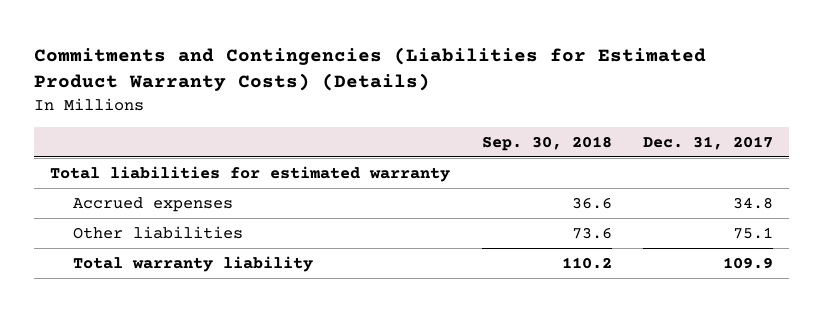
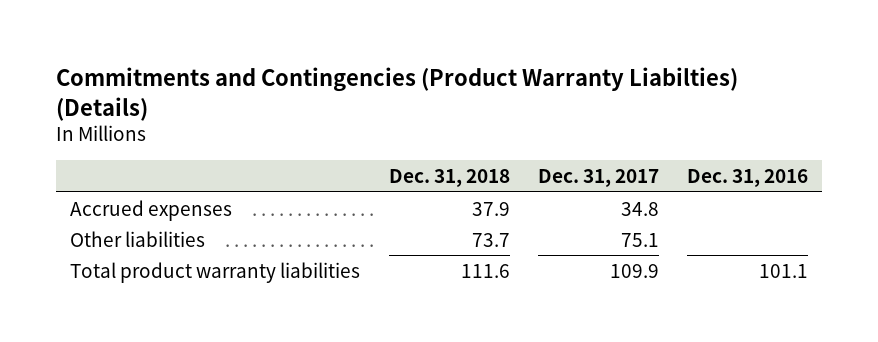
[34,46,707,92] Commitments and Contingencies (Liabilities for Estimated Product Warranty Costs) (Details) -> [56,66,739,121] Commitments and Contingencies (Product Warranty Liabilties) (Details)
[481,135,612,151] Sep. 30, 2018 -> none
none -> [388,169,510,188] Dec. 31, 2018
none -> [686,169,808,188] Dec. 31, 2016
[50,165,451,182] Total liabilities for estimated warranty -> none
[73,255,314,272] Total warranty liability -> [70,261,361,283] Total product warranty liabilities

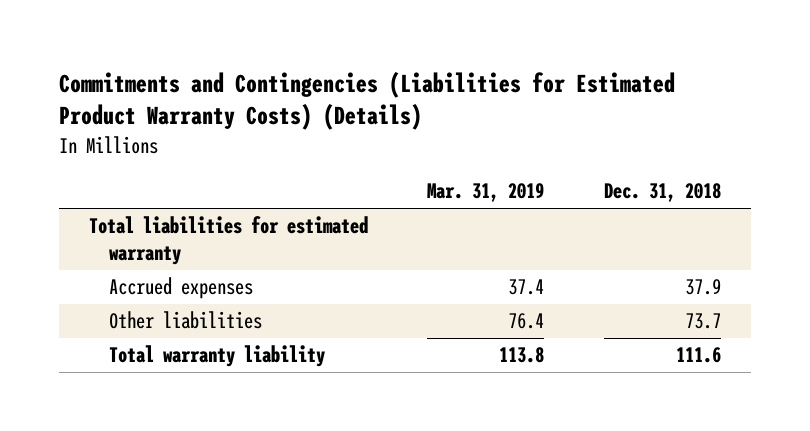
[56,66,739,121] Commitments and Contingencies (Product Warranty Liabilties) (Details) -> [58,70,675,131] Commitments and Contingencies (Liabilities for Estimated Product Warranty Costs) (Details)
[537,169,659,188] Dec. 31, 2017 -> none
[686,169,808,188] Dec. 31, 2016 -> none
none -> [427,183,545,203] Mar. 31, 2019
none -> [88,216,368,265] Total liabilities for estimated warranty
[70,261,361,283] Total product warranty liabilities -> [108,345,325,368] Total warranty liability

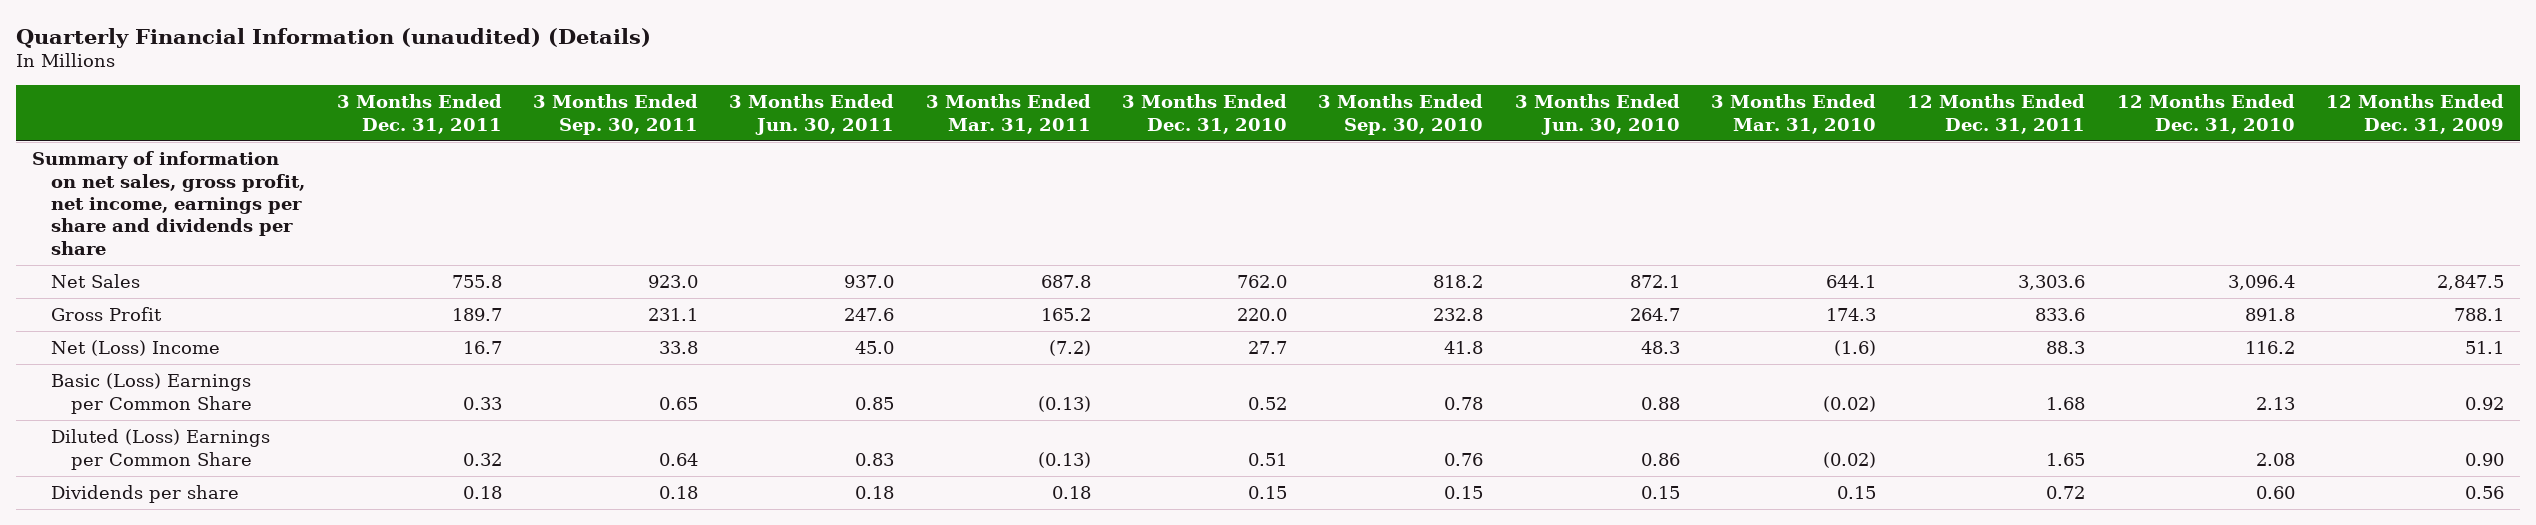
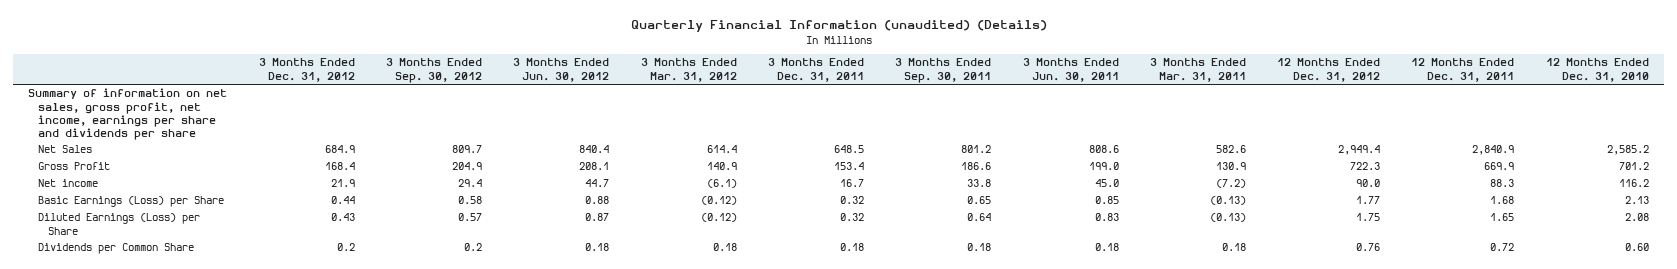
[1122,94,1288,134] 3 Months Ended Dec. 31, 2010 -> none
[1318,94,1484,135] 3 Months Ended Sep. 30, 2010 -> none
[1514,94,1680,135] 3 Months Ended Jun. 30, 2010 -> none
[1711,94,1877,134] 3 Months Ended Mar. 31, 2010 -> none
[2326,94,2505,134] 12 Months Ended Dec. 31, 2009 -> none
none -> [258,58,355,82] 3 Months Ended Dec. 31, 2012
none -> [386,58,483,83] 3 Months Ended Sep. 30, 2012
none -> [513,58,610,82] 3 Months Ended Jun. 30, 2012
none -> [640,58,737,82] 3 Months Ended Mar. 31, 2012
none -> [1277,58,1381,82] 12 Months Ended Dec. 31, 2012
[451,275,502,289] 755.8 -> [833,145,864,154] 648.5
[648,275,699,289] 923.0 -> [961,145,992,154] 801.2
[844,275,895,289] 937.0 -> [1088,145,1119,154] 808.6
[1040,275,1091,289] 687.8 -> [1215,145,1246,154] 582.6
[2018,275,2086,291] 3,303.6 -> [1472,145,1515,156] 2,840.9
[2227,275,2295,291] 3,096.4 -> [1606,145,1649,156] 2,585.2
[451,308,502,322] 189.7 -> [833,162,864,171] 153.4
[648,308,699,322] 231.1 -> [961,162,992,171] 186.6
[844,308,895,322] 247.6 -> [1088,162,1119,171] 199.0
[1040,308,1091,322] 165.2 -> [1215,162,1246,171] 130.9
[2035,308,2086,322] 833.6 -> [1484,162,1515,171] 669.9
[2244,308,2295,322] 891.8 -> [1618,162,1649,171] 701.2
[51,340,221,357] Net (Loss) Income -> [38,179,99,188] Net income
[51,373,252,414] Basic (Loss) Earnings per Common Share -> [38,196,225,208] Basic Earnings (Loss) per Share
[462,396,502,410] 0.33 -> [839,196,864,205] 0.32
[51,429,271,470] Diluted (Loss) Earnings per Common Share -> [38,213,201,235] Diluted Earnings (Loss) per Share
[51,485,240,504] Dividends per share -> [38,243,195,255] Dividends per Common Share

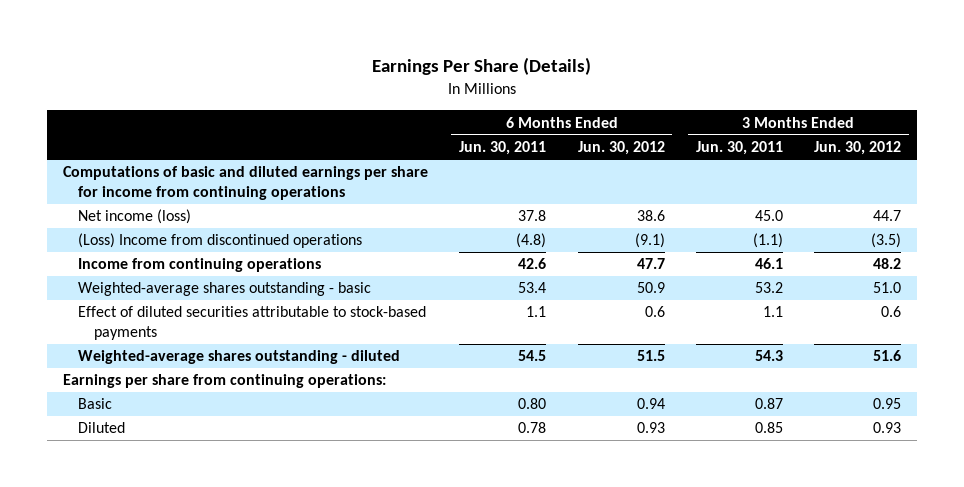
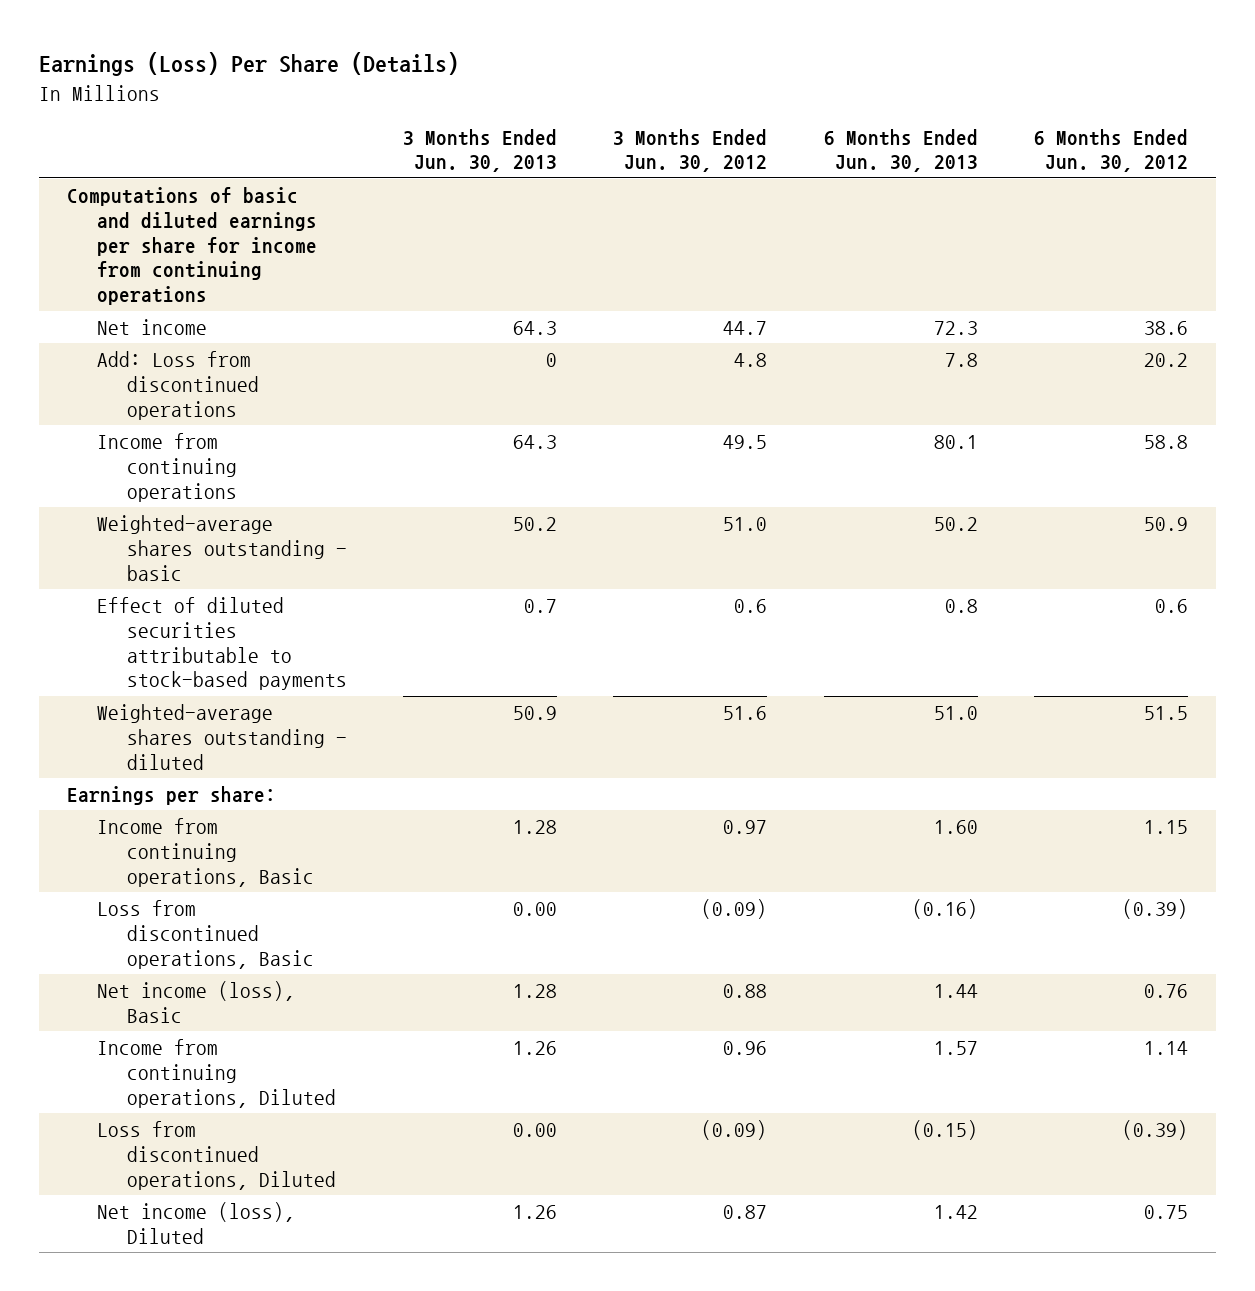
[372,57,592,76] Earnings Per Share (Details) -> [38,52,459,77] Earnings (Loss) Per Share (Details)
[459,141,547,156] Jun. 30, 2011 -> none
[695,141,783,156] Jun. 30, 2011 -> none
none -> [402,128,557,173] 3 Months Ended Jun. 30, 2013
none -> [823,128,978,173] 6 Months Ended Jun. 30, 2013
[78,209,192,225] Net income (loss) -> [96,318,207,335] Net income
[78,233,363,249] (Loss) Income from discontinued operations -> [96,350,259,420] Add: Loss from discontinued operations
[634,233,665,249] (9.1) -> [1144,352,1189,367] 20.2
[871,233,902,249] (3.5) -> [734,352,768,367] 4.8
[636,258,665,270] 47.7 -> [1144,434,1189,449] 58.8
[873,258,902,270] 48.2 -> [723,434,768,449] 49.5
[63,374,387,389] Earnings per share from continuing operations: -> [66,785,276,805] Earnings per share:
[78,398,113,410] Basic -> [96,817,314,887] Income from continuing operations, Basic
[636,398,665,410] 0.94 -> [1144,819,1189,834] 1.15
[873,398,902,410] 0.95 -> [723,819,768,834] 0.97
none -> [96,899,314,969] Loss from discontinued operations, Basic
none -> [96,980,295,1023] Net income (loss), Basic
[78,422,126,434] Diluted -> [96,1038,336,1108] Income from continuing operations, Diluted
[636,422,665,434] 0.93 -> [1144,1040,1189,1055] 1.14
[873,422,902,434] 0.93 -> [723,1040,768,1055] 0.96
none -> [96,1120,336,1190] Loss from discontinued operations, Diluted
none -> [96,1201,295,1244] Net income (loss), Diluted

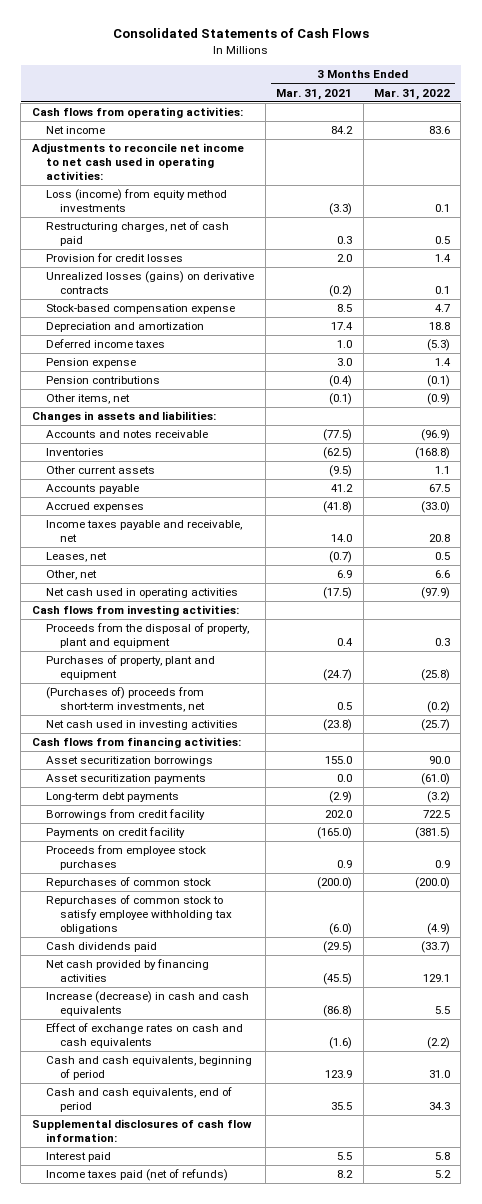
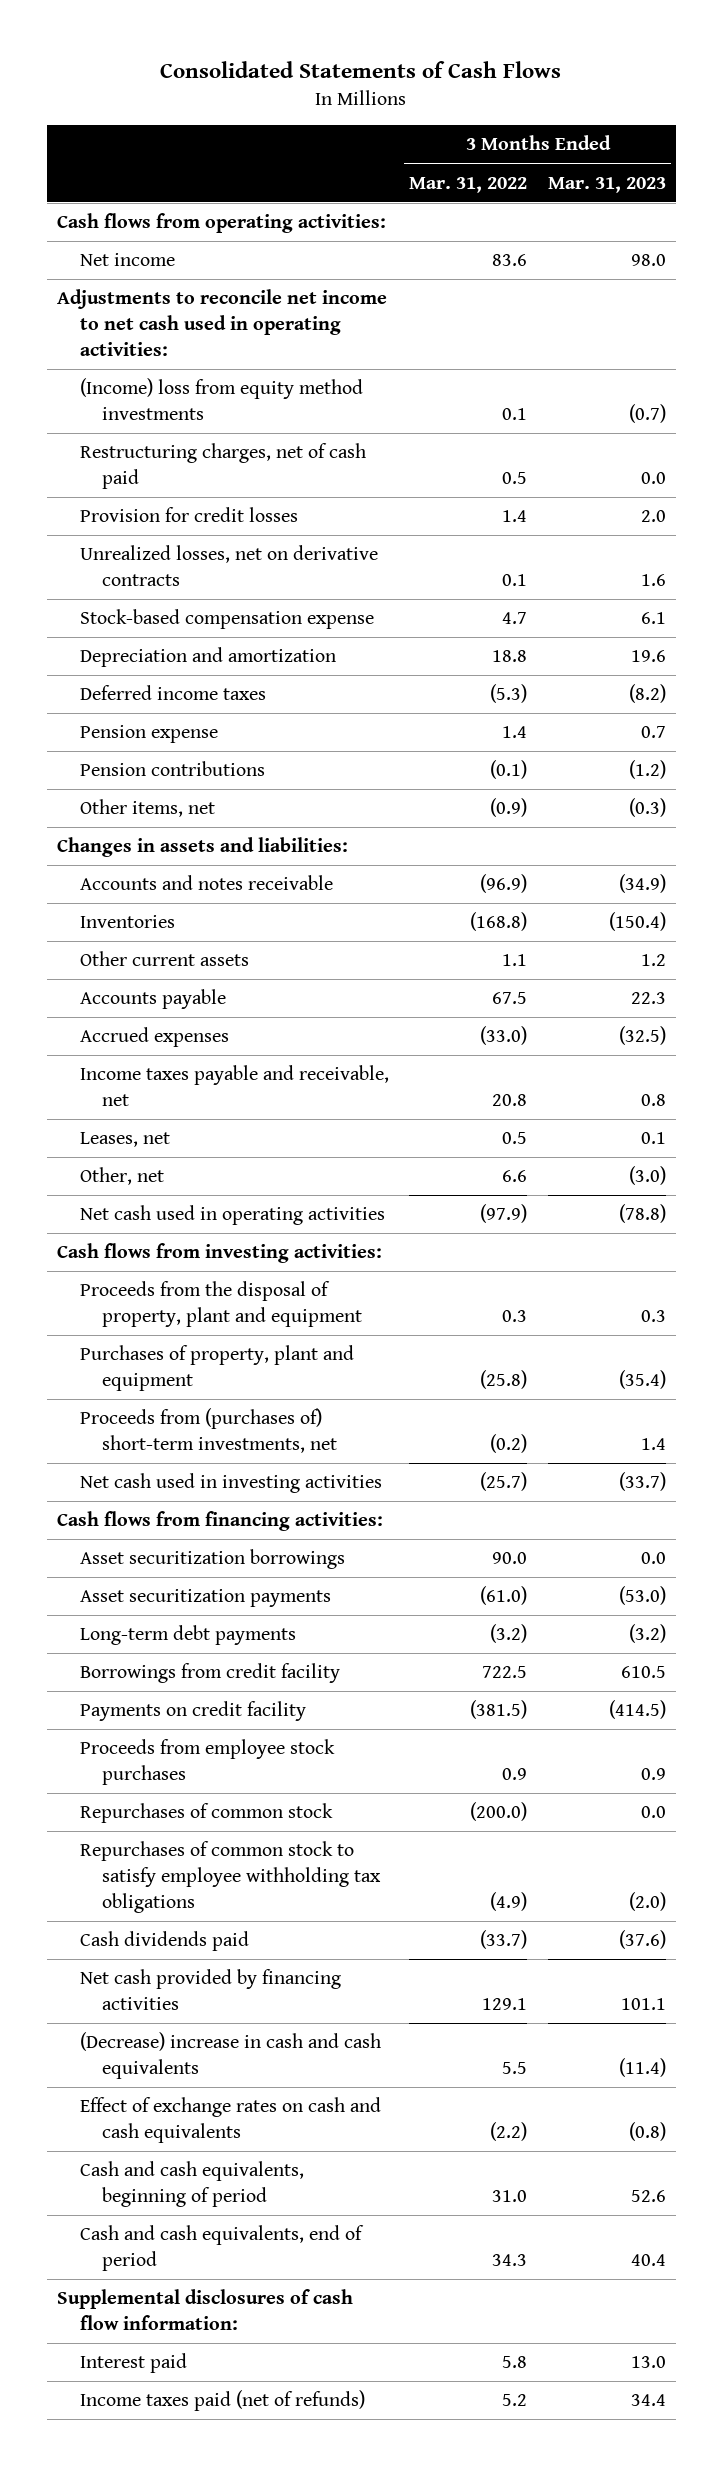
[276,88,353,100] Mar. 31, 2021 -> none
none -> [547,176,666,193] Mar. 31, 2023
[46,189,228,213] Loss (income) from equity method investments -> [79,378,363,421] (Income) loss from equity method investments
[46,271,255,295] Unrealized losses (gains) on derivative contracts -> [79,545,378,587] Unrealized losses, net on derivative contracts
[46,687,206,713] (Purchases of) proceeds from short-term investments, net -> [79,1408,338,1454] Proceeds from (purchases of) short-term investments, net
[46,991,250,1017] Increase (decrease) in cash and cash equivalents -> [79,2032,381,2080] (Decrease) increase in cash and cash equivalents

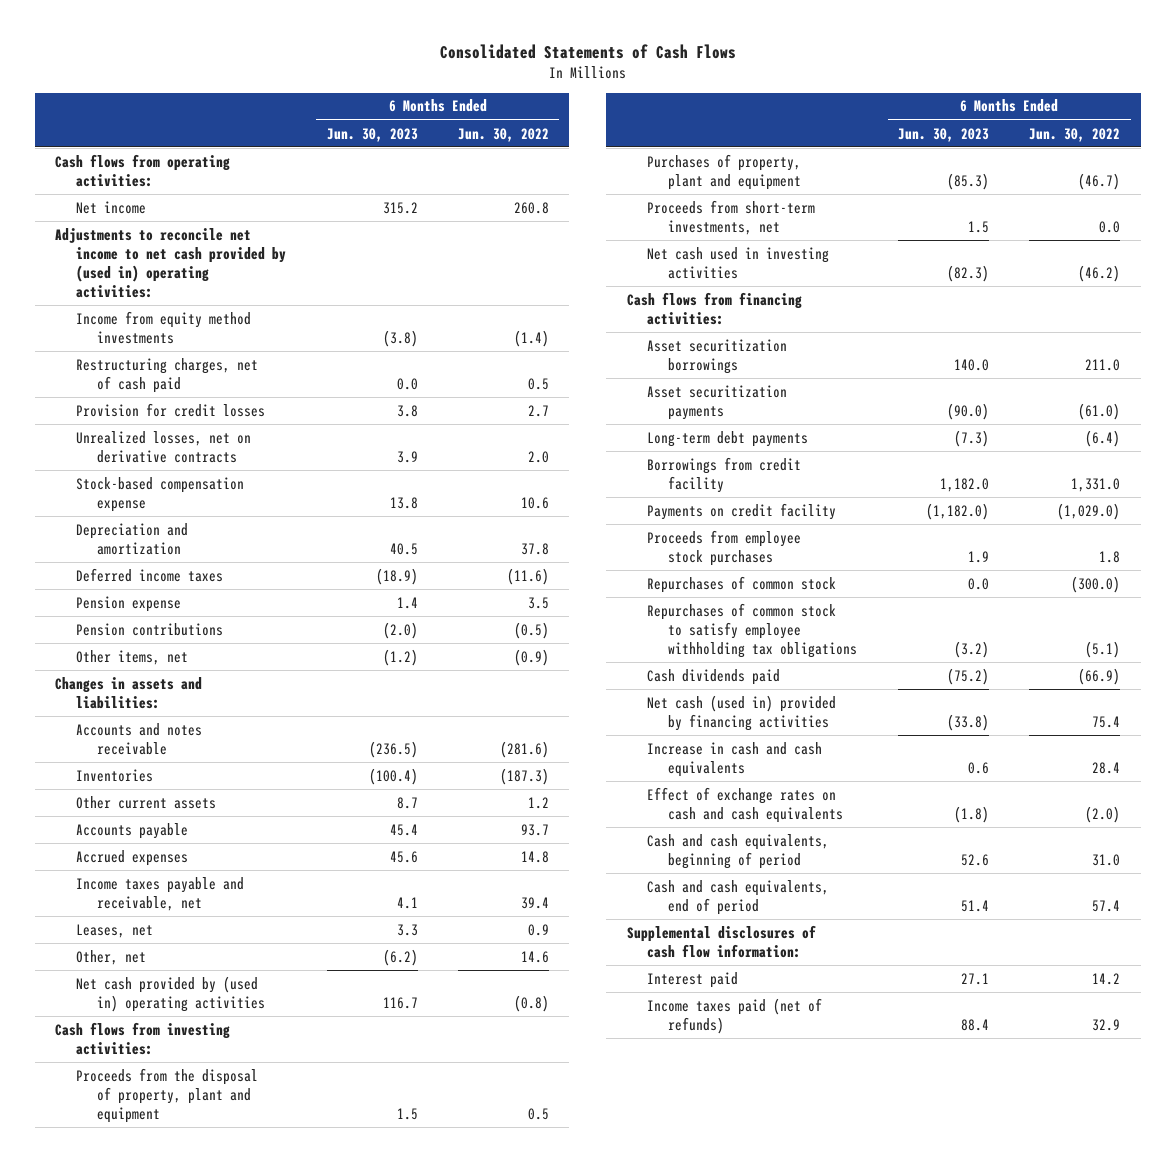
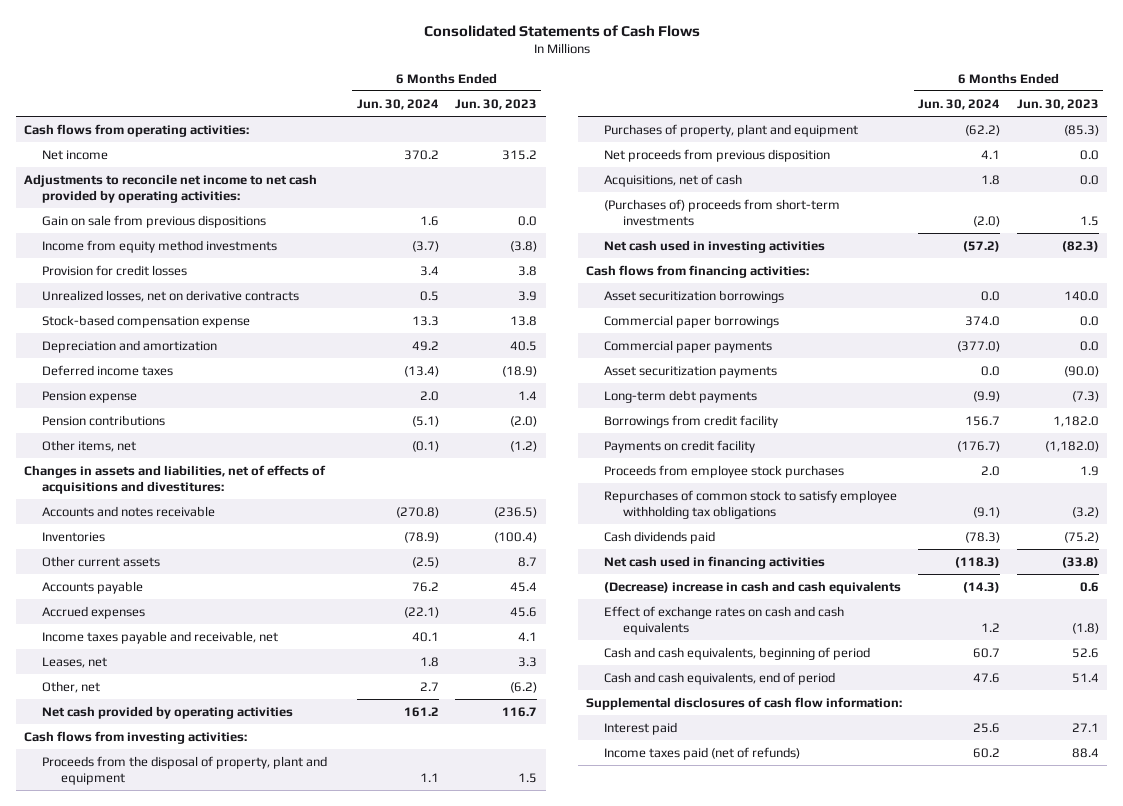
[458,127,550,142] Jun. 30, 2022 -> none
none -> [356,98,439,110] Jun. 30, 2024
[55,227,287,298] Adjustments to reconcile net income to net cash provided by (used in) operating activities: -> [24,173,318,203] Adjustments to reconcile net income to net cash provided by operating activities:
none -> [42,214,267,228] Gain on sale from previous dispositions
[76,357,259,393] Restructuring charges, net of cash paid -> none
[55,676,203,709] Changes in assets and liabilities: -> [24,464,327,494] Changes in assets and liabilities, net of effects of acquisitions and divestitures:
[76,975,265,1012] Net cash provided by (used in) operating activities -> [42,705,294,719] Net cash provided by operating activities
none -> [604,148,831,162] Net proceeds from previous disposition
none -> [604,173,743,187] Acquisitions, net of cash
[647,199,816,235] Proceeds from short-term investments, net -> [604,198,841,226] (Purchases of) proceeds from short-term investments
none -> [604,314,780,328] Commercial paper borrowings
none -> [604,339,773,353] Commercial paper payments
[647,575,837,593] Repurchases of common stock -> none
[647,694,837,731] Net cash (used in) provided by financing activities -> [604,555,826,569] Net cash used in financing activities
[647,741,823,777] Increase in cash and cash equivalents -> [604,580,902,594] (Decrease) increase in cash and cash equivalents

